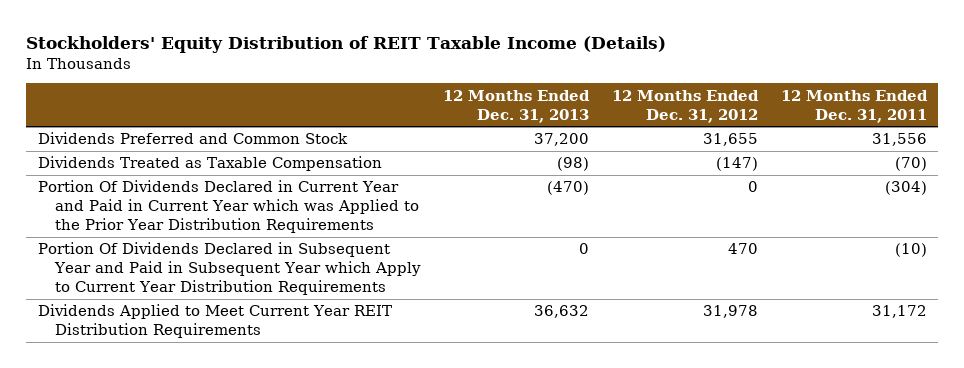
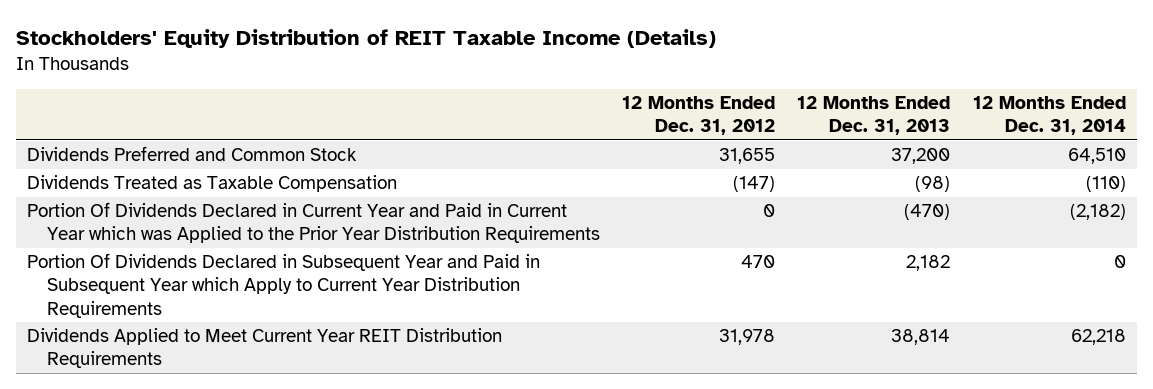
[780,89,928,123] 12 Months Ended Dec. 31, 2011 -> none
none -> [972,96,1126,136] 12 Months Ended Dec. 31, 2014
[578,243,589,255] 0 -> [906,255,951,272] 2,182
[533,305,589,319] 36,632 -> [891,329,951,346] 38,814

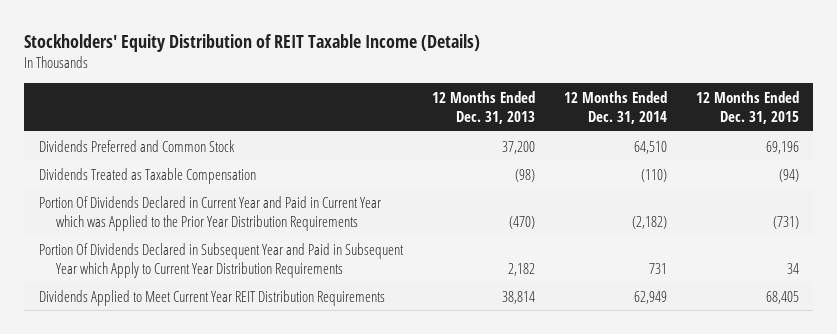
[622,96,776,136] 12 Months Ended Dec. 31, 2012 -> none
none -> [695,90,799,125] 12 Months Ended Dec. 31, 2015
[1113,255,1126,269] 0 -> [648,262,667,274] 731
[1070,329,1126,346] 62,218 -> [633,290,667,304] 62,949

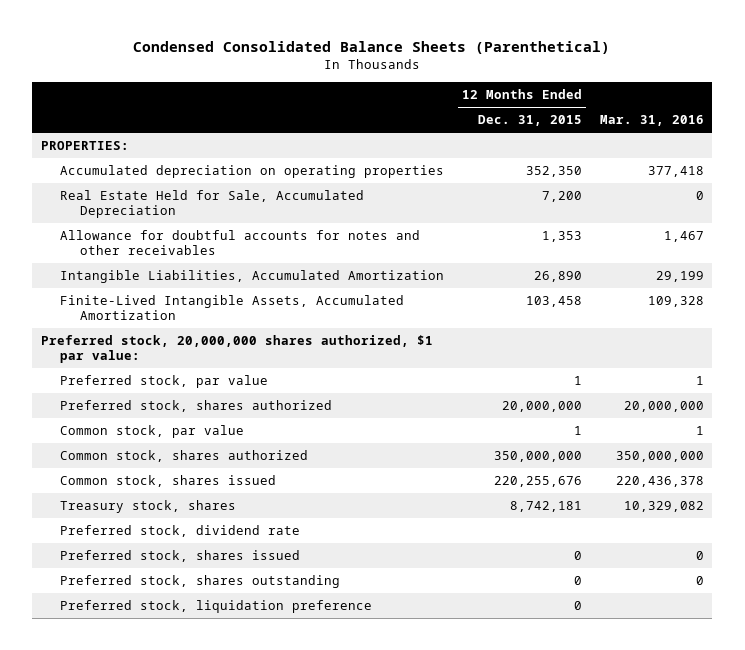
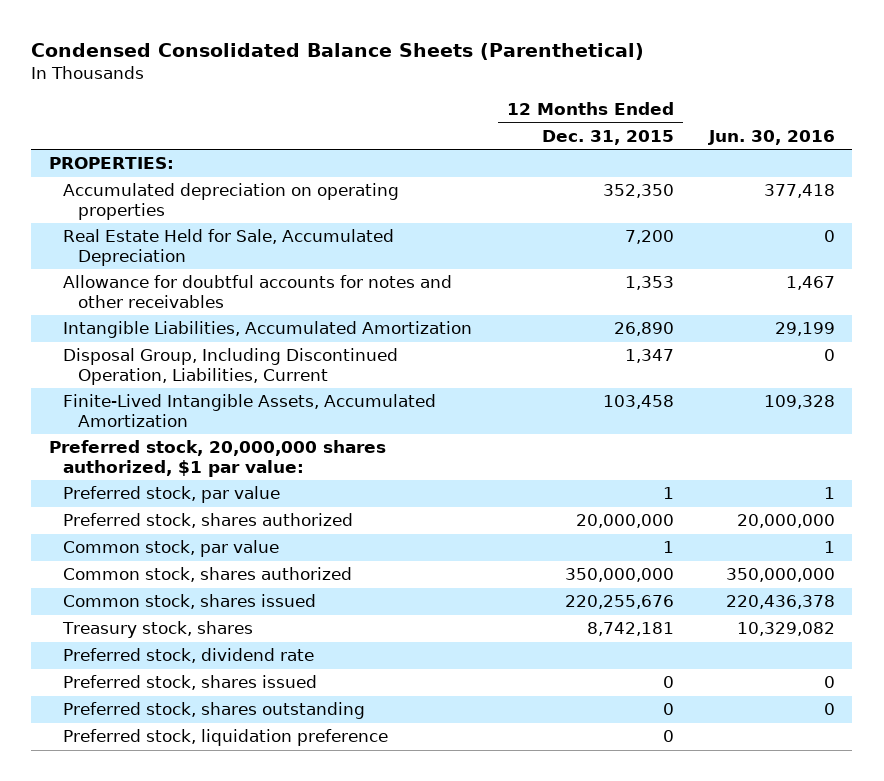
[599,115,704,127] Mar. 31, 2016 -> none
none -> [707,129,835,145] Jun. 30, 2016
none -> [63,348,399,386] Disposal Group, Including Discontinued Operation, Liabilities, Current

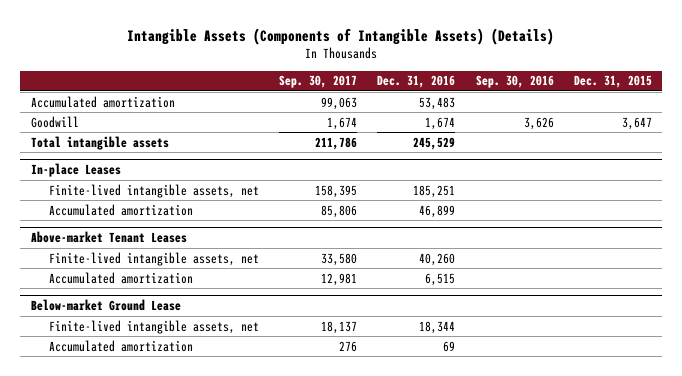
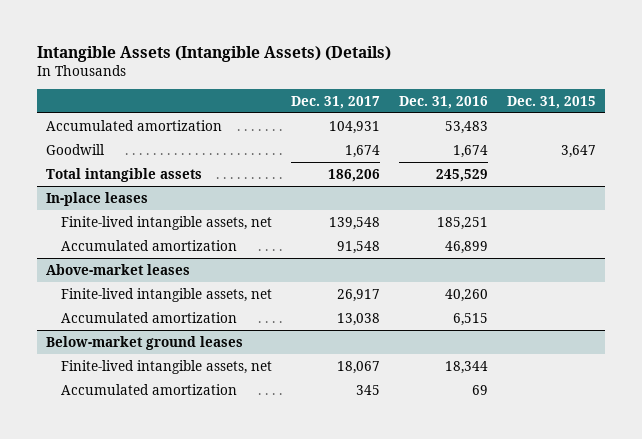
[127,27,555,45] Intangible Assets (Components of Intangible Assets) (Details) -> [36,45,391,62] Intangible Assets (Intangible Assets) (Details)
[279,75,358,89] Sep. 30, 2017 -> none
[475,75,554,89] Sep. 30, 2016 -> none
none -> [291,95,381,109] Dec. 31, 2017
[30,163,121,178] In-place Leases -> [46,191,149,206] In-place leases
[30,231,187,244] Above-market Tenant Leases -> [46,263,191,275] Above-market leases
[30,299,181,312] Below-market Ground Lease -> [46,335,244,350] Below-market ground leases

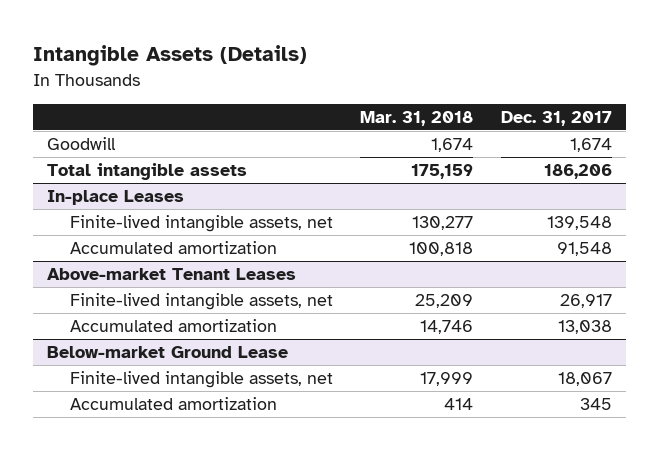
[36,45,391,62] Intangible Assets (Intangible Assets) (Details) -> [32,45,307,67] Intangible Assets (Details)
[398,95,488,109] Dec. 31, 2016 -> none
[506,95,596,109] Dec. 31, 2015 -> none
none -> [360,111,474,127] Mar. 31, 2018
[46,119,223,131] Accumulated amortization -> none
[46,191,149,206] In-place leases -> [46,190,184,206] In-place Leases
[46,263,191,275] Above-market leases -> [46,268,296,281] Above-market Tenant Leases
[46,335,244,350] Below-market ground leases -> [46,346,288,359] Below-market Ground Lease

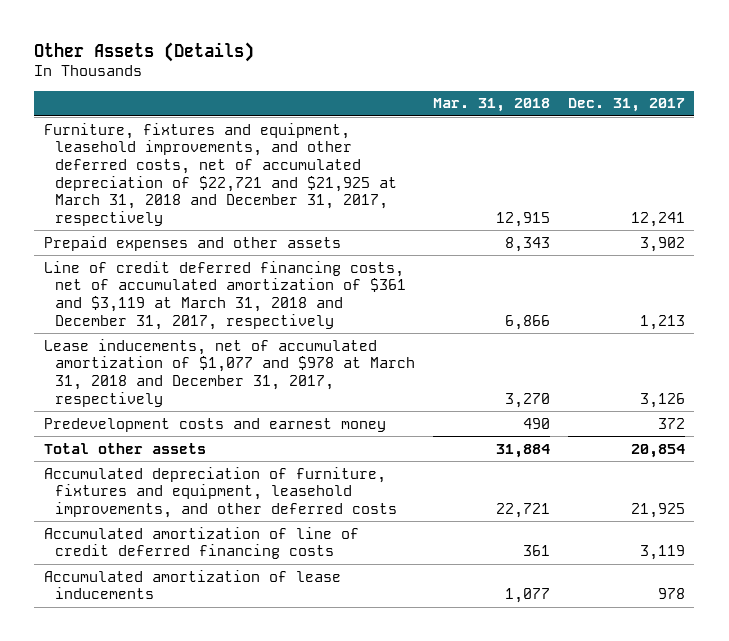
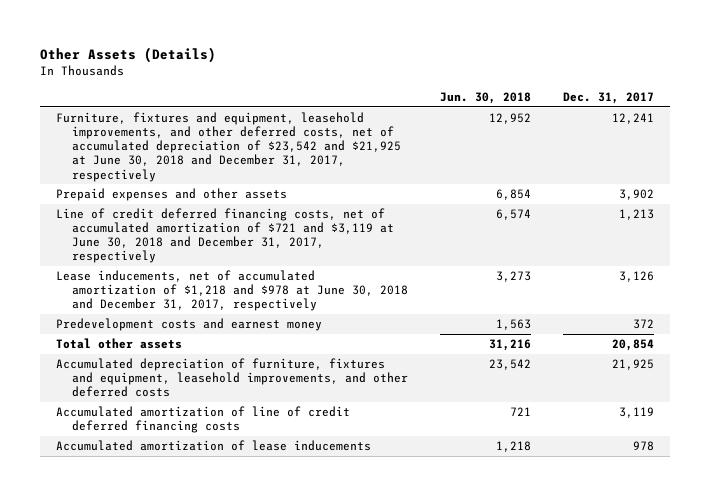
[432,98,550,113] Mar. 31, 2018 -> none
none -> [440,92,532,105] Jun. 30, 2018
[43,122,397,227] Furniture, fixtures and equipment, leasehold improvements, and other deferred costs, net of accumulated depreciation of $22,721 and $21,925 at March 31, 2018 and December 31, 2017, respectively -> [56,112,402,182] Furniture, fixtures and equipment, leasehold improvements, and other deferred costs, net of accumulated depreciation of $23,542 and $21,925 at June 30, 2018 and December 31, 2017, respectively
[43,260,406,330] Line of credit deferred financing costs, net of accumulated amortization of $361 and $3,119 at March 31, 2018 and December 31, 2017, respectively -> [56,208,395,264] Line of credit deferred financing costs, net of accumulated amortization of $721 and $3,119 at June 30, 2018 and December 31, 2017, respectively
[43,338,415,407] Lease inducements, net of accumulated amortization of $1,077 and $978 at March 31, 2018 and December 31, 2017, respectively -> [56,270,409,312] Lease inducements, net of accumulated amortization of $1,218 and $978 at June 30, 2018 and December 31, 2017, respectively

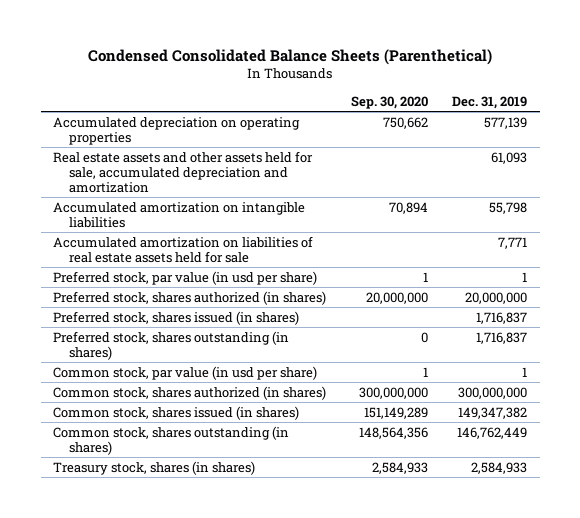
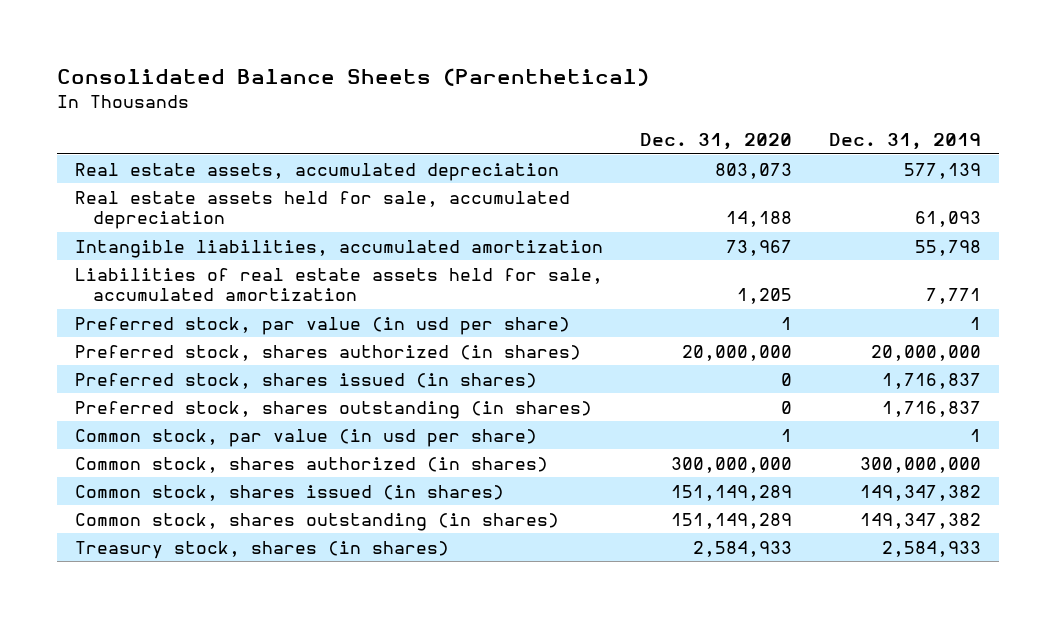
[88,48,493,65] Condensed Consolidated Balance Sheets (Parenthetical) -> [57,68,650,87] Consolidated Balance Sheets (Parenthetical)
[350,95,428,109] Sep. 30, 2020 -> none
none -> [639,133,792,151] Dec. 31, 2020
[53,116,301,145] Accumulated depreciation on operating properties -> [75,162,560,181] Real estate assets, accumulated depreciation
[53,150,314,193] Real estate assets and other assets held for sale, accumulated depreciation and amortization -> [75,190,571,230] Real estate assets held for sale, accumulated depreciation
[53,201,306,228] Accumulated amortization on intangible liabilities -> [75,239,604,258] Intangible liabilities, accumulated amortization
[53,235,314,263] Accumulated amortization on liabilities of real estate assets held for sale -> [75,267,604,302] Liabilities of real estate assets held for sale, accumulated amortization
[457,426,528,439] 146,762,449 -> [859,512,981,529] 149,347,382

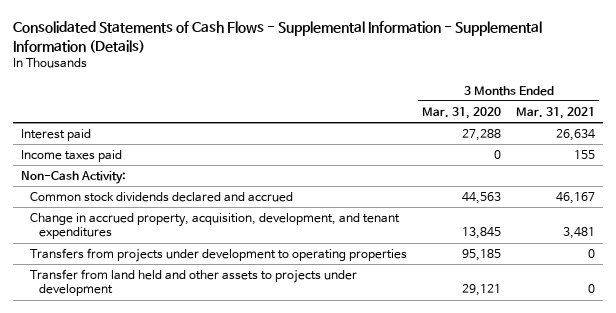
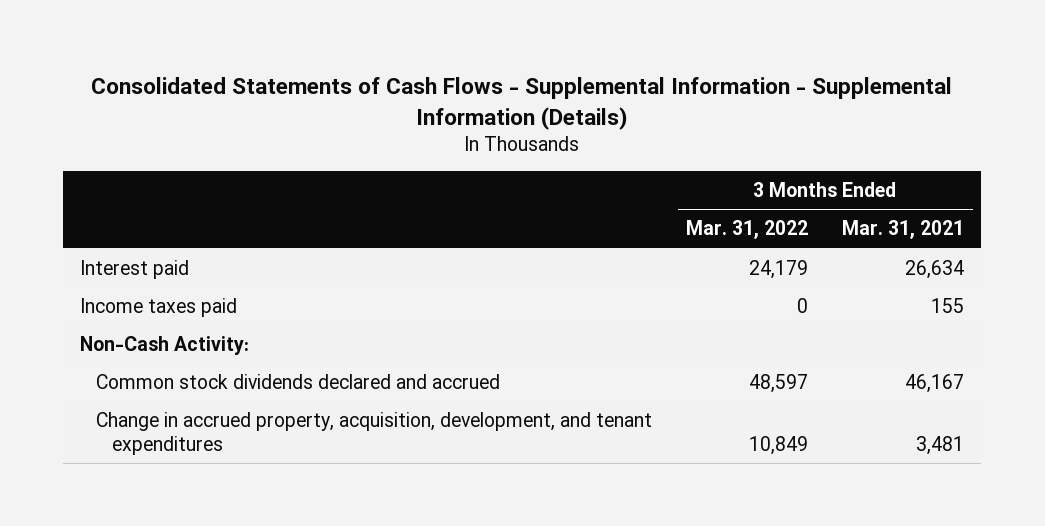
[422,107,502,120] Mar. 31, 2020 -> none
none -> [686,220,809,240] Mar. 31, 2022
[29,248,407,263] Transfers from projects under development to operating properties -> none
[29,269,357,297] Transfer from land held and other assets to projects under development -> none

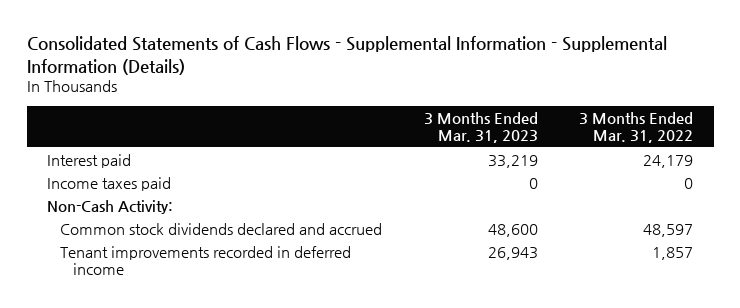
[842,220,965,240] Mar. 31, 2021 -> none
none -> [423,111,538,144] 3 Months Ended Mar. 31, 2023
[95,412,652,456] Change in accrued property, acquisition, development, and tenant expenditures -> none
none -> [60,245,352,276] Tenant improvements recorded in deferred income

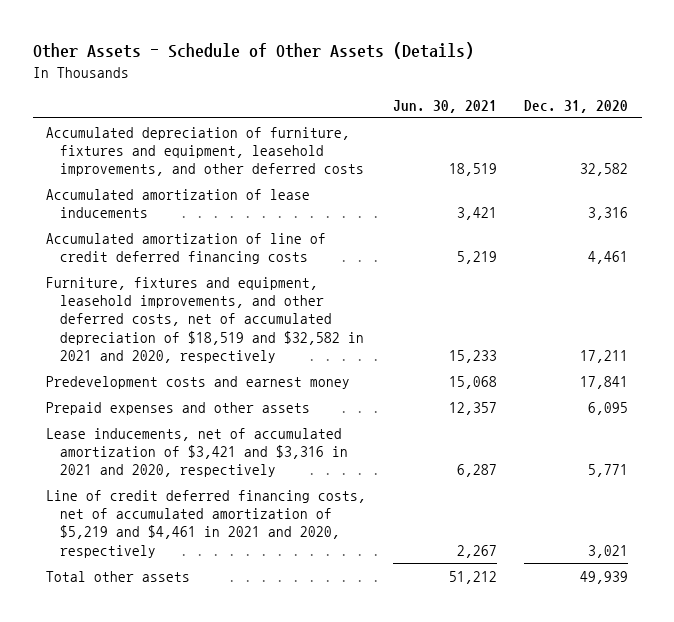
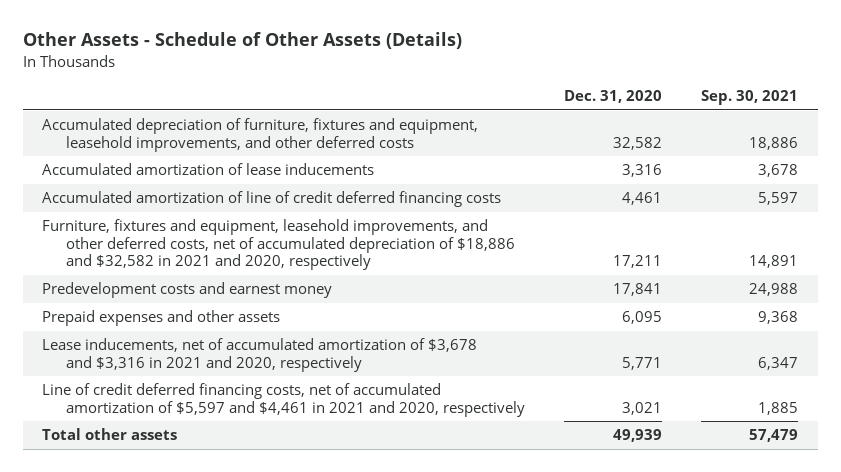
[393,99,498,113] Jun. 30, 2021 -> none
none -> [701,90,799,106] Sep. 30, 2021
[46,276,364,364] Furniture, fixtures and equipment, leasehold improvements, and other deferred costs, net of accumulated depreciation of $18,519 and $32,582 in 2021 and 2020, respectively -> [42,219,515,271] Furniture, fixtures and equipment, leasehold improvements, and other deferred costs, net of accumulated depreciation of $18,886 and $32,582 in 2021 and 2020, respectively
[46,427,348,478] Lease inducements, net of accumulated amortization of $3,421 and $3,316 in 2021 and 2020, respectively -> [42,338,478,372] Lease inducements, net of accumulated amortization of $3,678 and $3,316 in 2021 and 2020, respectively
[46,489,367,558] Line of credit deferred financing costs, net of accumulated amortization of $5,219 and $4,461 in 2021 and 2020, respectively -> [42,383,525,417] Line of credit deferred financing costs, net of accumulated amortization of $5,597 and $4,461 in 2021 and 2020, respectively

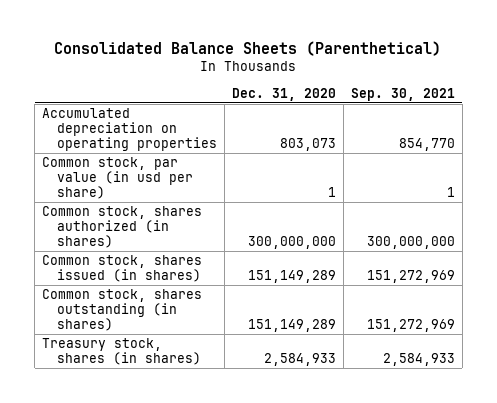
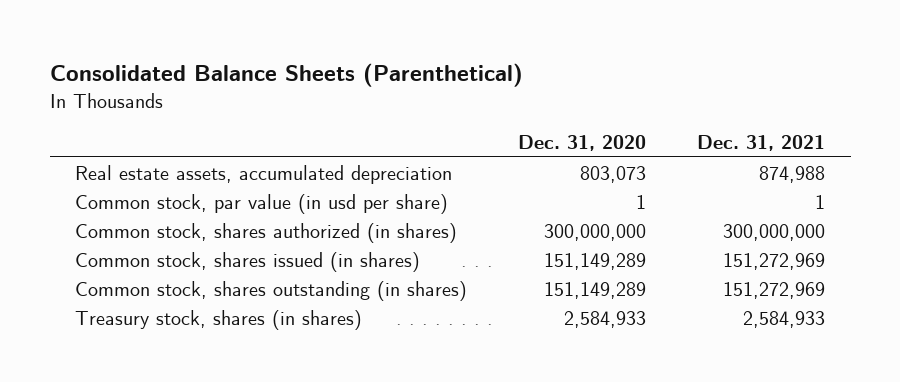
[350,87,455,101] Sep. 30, 2021 -> none
none -> [697,135,826,152] Dec. 31, 2021
[42,107,218,151] Accumulated depreciation on operating properties -> [75,164,453,184] Real estate assets, accumulated depreciation

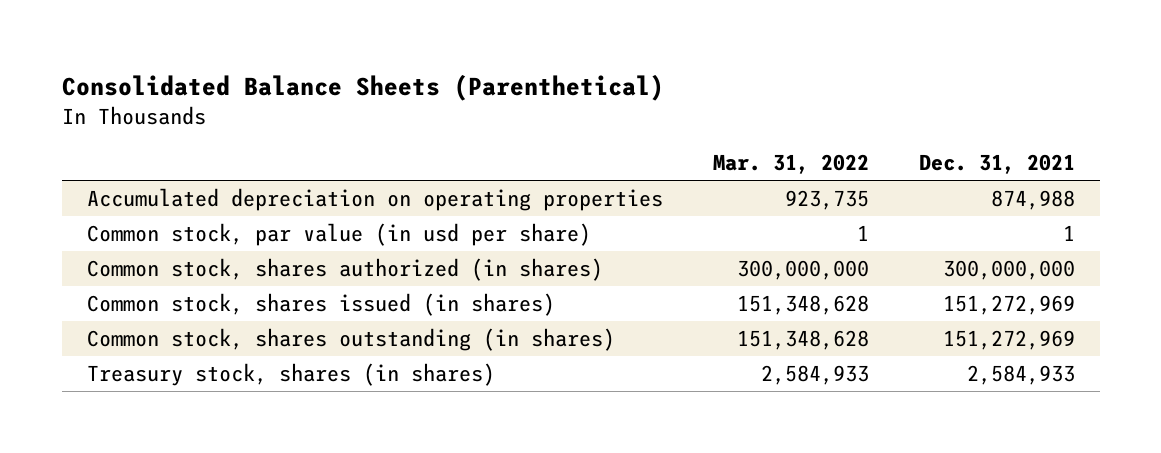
[518,135,647,152] Dec. 31, 2020 -> none
none -> [712,154,869,175] Mar. 31, 2022
[75,164,453,184] Real estate assets, accumulated depreciation -> [86,188,663,212] Accumulated depreciation on operating properties

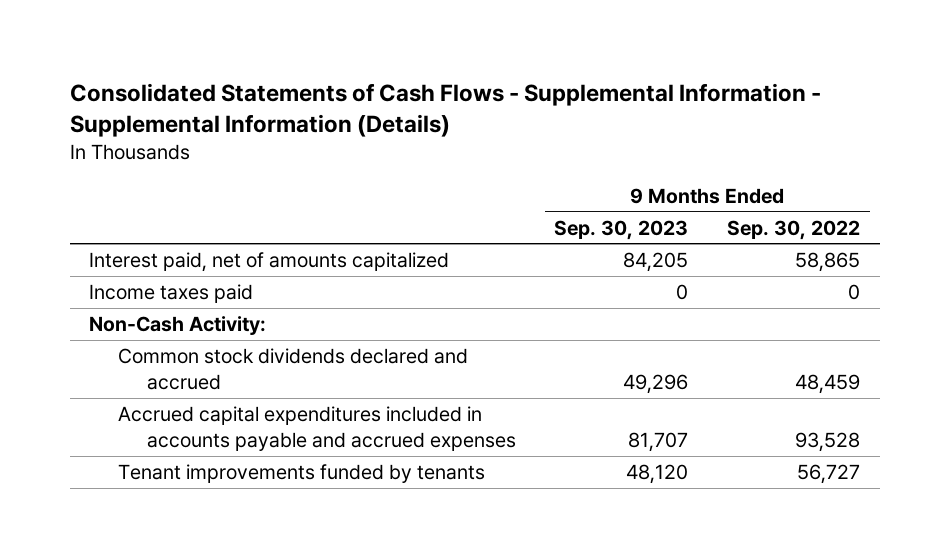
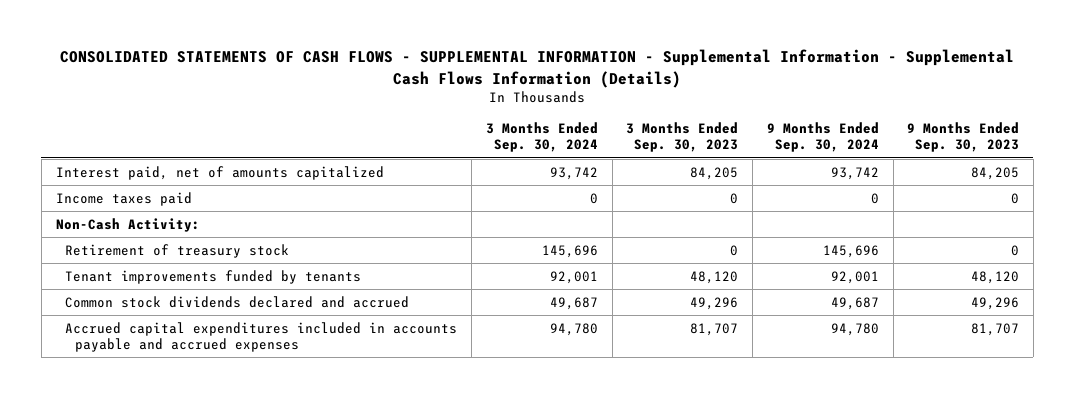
[69,83,821,138] Consolidated Statements of Cash Flows - Supplemental Information - Supplemental Information (Details) -> [60,49,1015,88] CONSOLIDATED STATEMENTS OF CASH FLOWS - SUPPLEMENTAL INFORMATION - Supplemental Information - Supplemental Cash Flows Information (Details)
[727,219,861,240] Sep. 30, 2022 -> none
none -> [485,122,598,153] 3 Months Ended Sep. 30, 2024
none -> [626,122,739,153] 3 Months Ended Sep. 30, 2023
none -> [766,122,879,153] 9 Months Ended Sep. 30, 2024
none -> [65,243,290,258] Retirement of treasury stock
[118,464,486,484] Tenant improvements funded by tenants -> [65,269,362,284] Tenant improvements funded by tenants

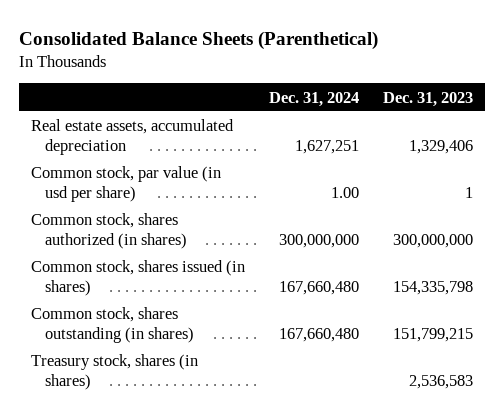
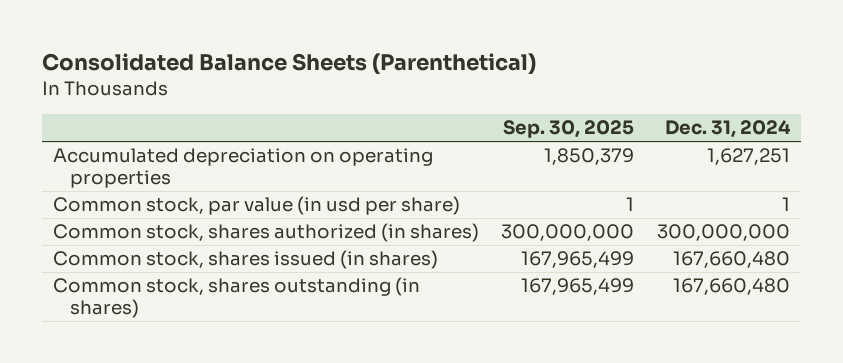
[382,91,473,107] Dec. 31, 2023 -> none
none -> [503,120,635,139] Sep. 30, 2025
[31,119,235,156] Real estate assets, accumulated depreciation -> [52,148,433,188] Accumulated depreciation on operating properties
[331,187,360,199] 1.00 -> [781,197,790,212] 1
[31,354,199,391] Treasury stock, shares (in shares) -> none

